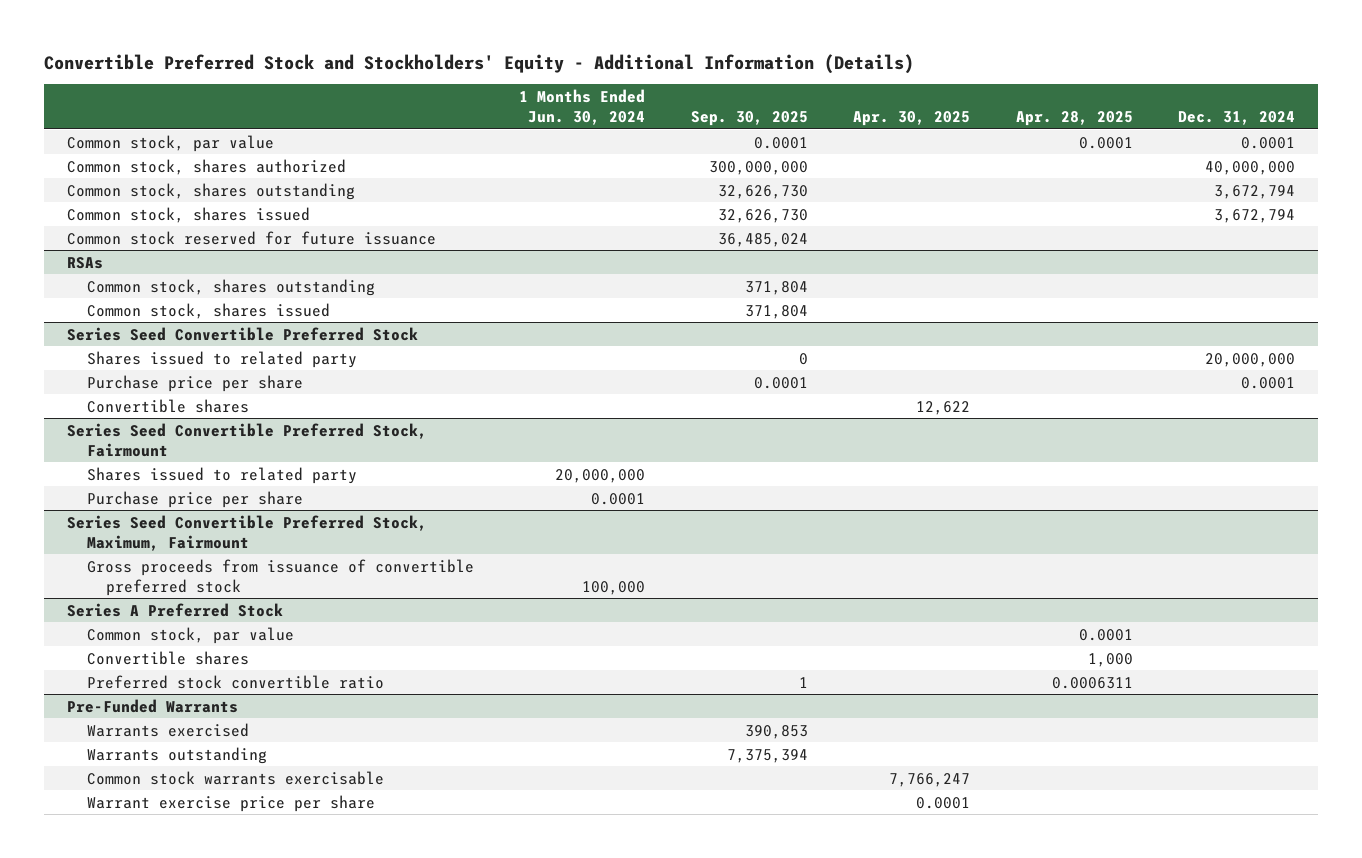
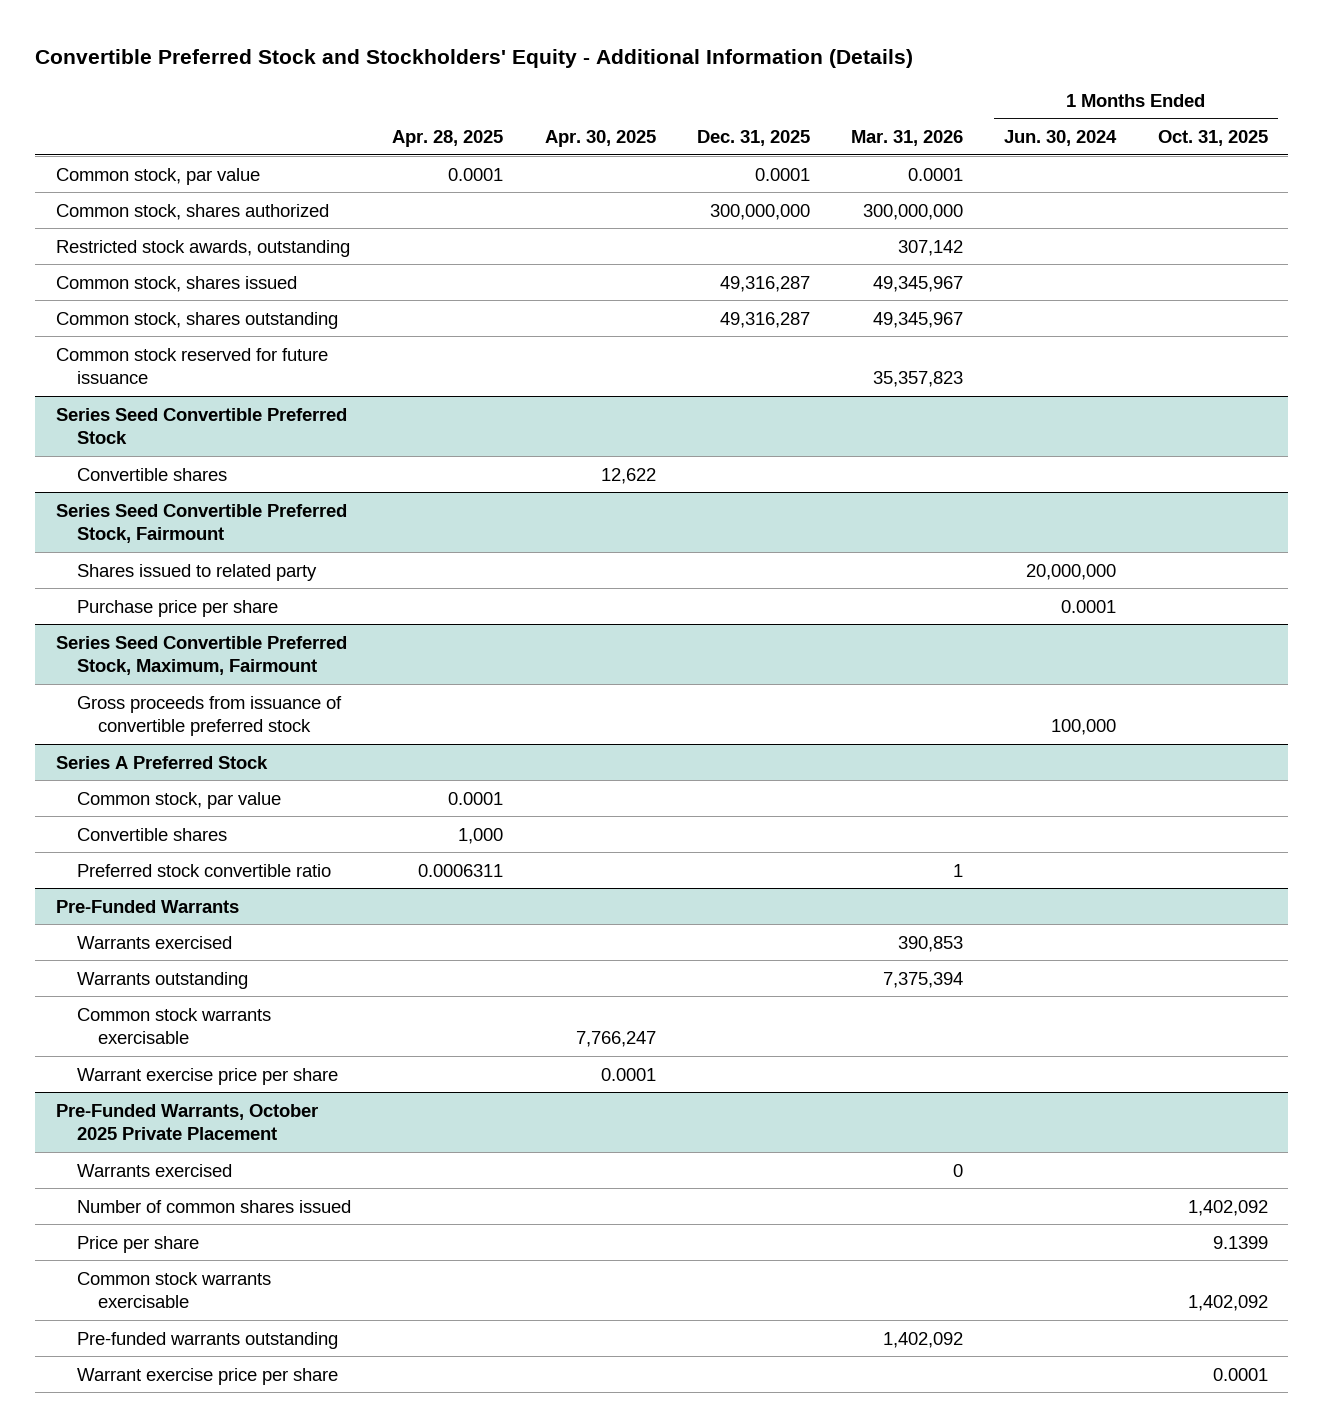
[690,110,808,126] Sep. 30, 2025 -> none
[1178,110,1296,125] Dec. 31, 2024 -> none
none -> [696,130,810,147] Dec. 31, 2025
none -> [851,130,964,147] Mar. 31, 2026
none -> [1157,130,1268,147] Oct. 31, 2025
none -> [56,239,351,257] Restricted stock awards, outstanding
[67,182,356,200] Common stock, shares outstanding -> [56,311,339,329] Common stock, shares outstanding
[67,256,104,269] RSAs -> none
[86,278,375,296] Common stock, shares outstanding -> none
[86,302,330,319] Common stock, shares issued -> none
[86,350,357,368] Shares issued to related party -> none
[86,374,303,392] Purchase price per share -> none
none -> [56,1103,319,1141] Pre-Funded Warrants, October 2025 Private Placement
none -> [77,1163,233,1177] Warrants exercised
none -> [77,1199,352,1213] Number of common shares issued
none -> [77,1235,200,1253] Price per share
none -> [77,1271,272,1309] Common stock warrants exercisable
none -> [77,1331,339,1349] Pre-funded warrants outstanding
none -> [77,1367,339,1385] Warrant exercise price per share

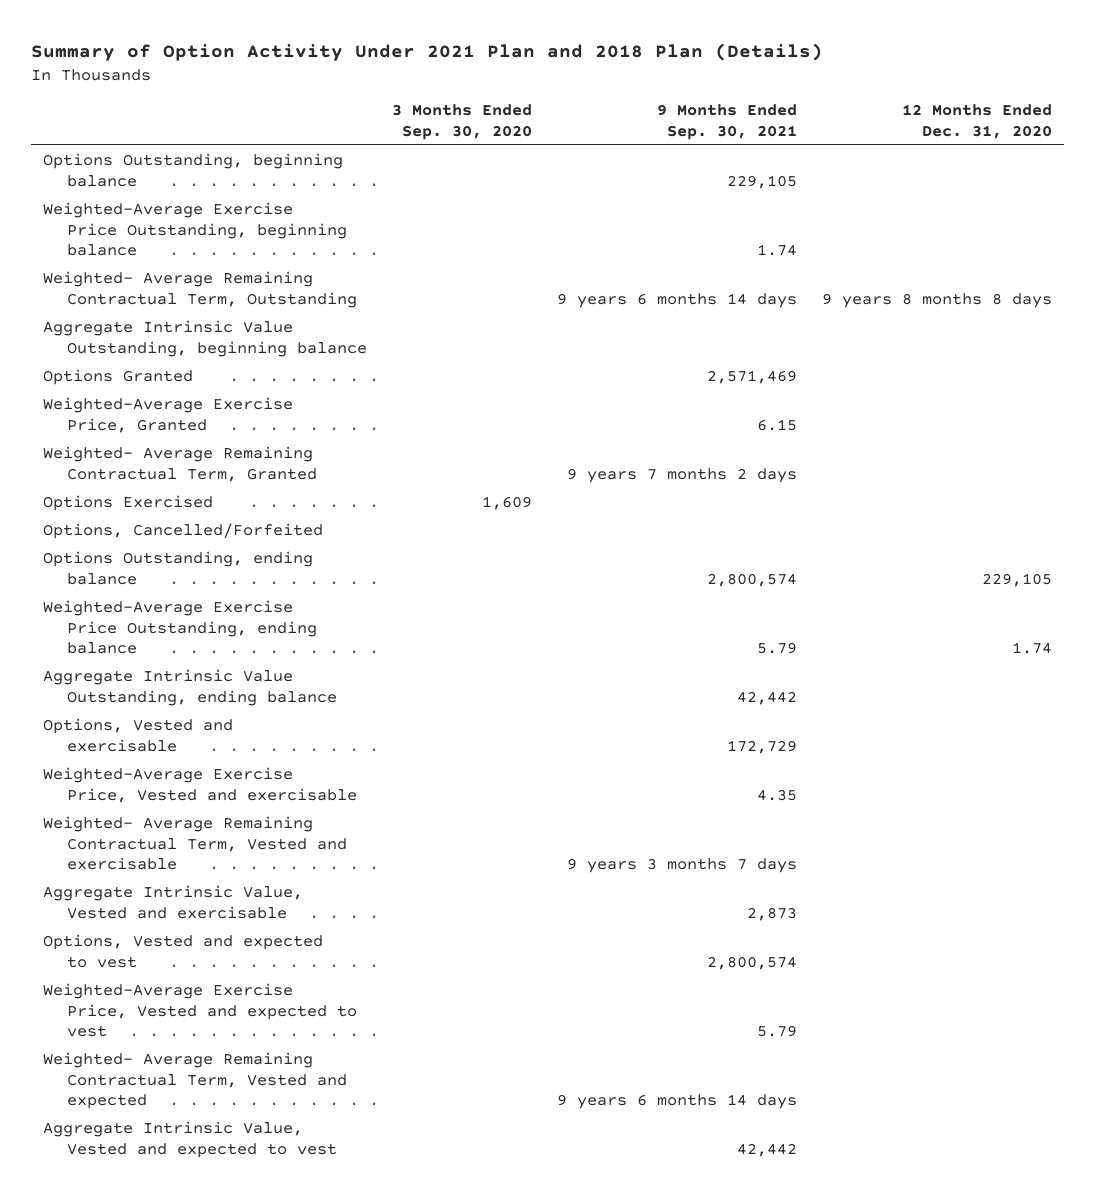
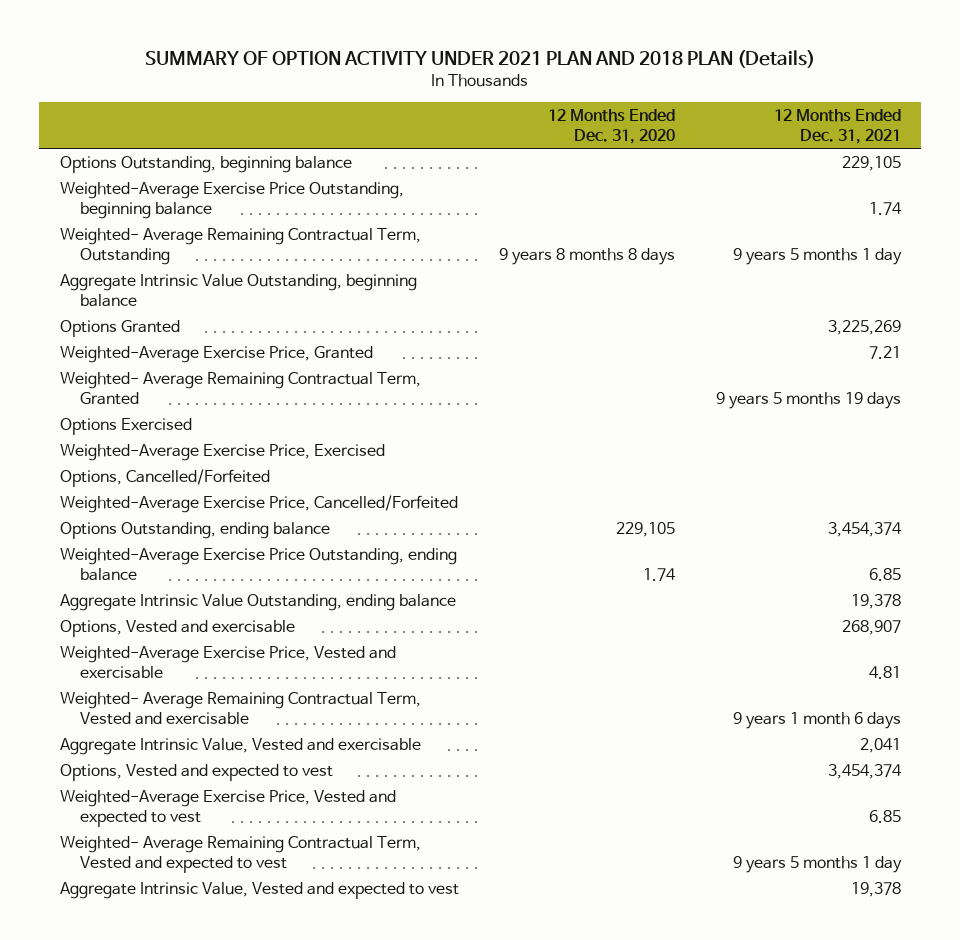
[30,42,823,61] Summary of Option Activity Under 2021 Plan and 2018 Plan (Details) -> [145,49,816,68] SUMMARY OF OPTION ACTIVITY UNDER 2021 PLAN AND 2018 PLAN (Details)
[391,104,532,140] 3 Months Ended Sep. 30, 2020 -> none
[656,104,797,140] 9 Months Ended Sep. 30, 2021 -> none
none -> [773,109,901,145] 12 Months Ended Dec. 31, 2021
none -> [59,443,385,461] Weighted-Average Exercise Price, Exercised
none -> [59,494,458,513] Weighted-Average Exercise Price, Cancelled/Forfeited
[43,1051,348,1110] Weighted- Average Remaining Contractual Term, Vested and expected -> [59,835,421,873] Weighted- Average Remaining Contractual Term, Vested and expected to vest

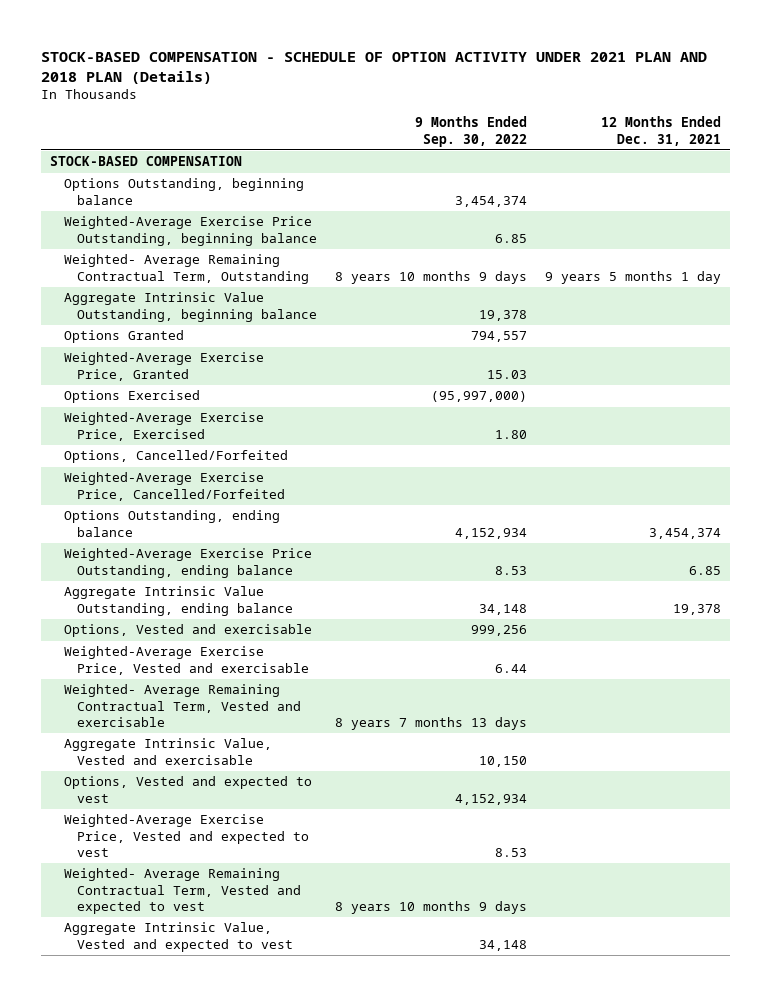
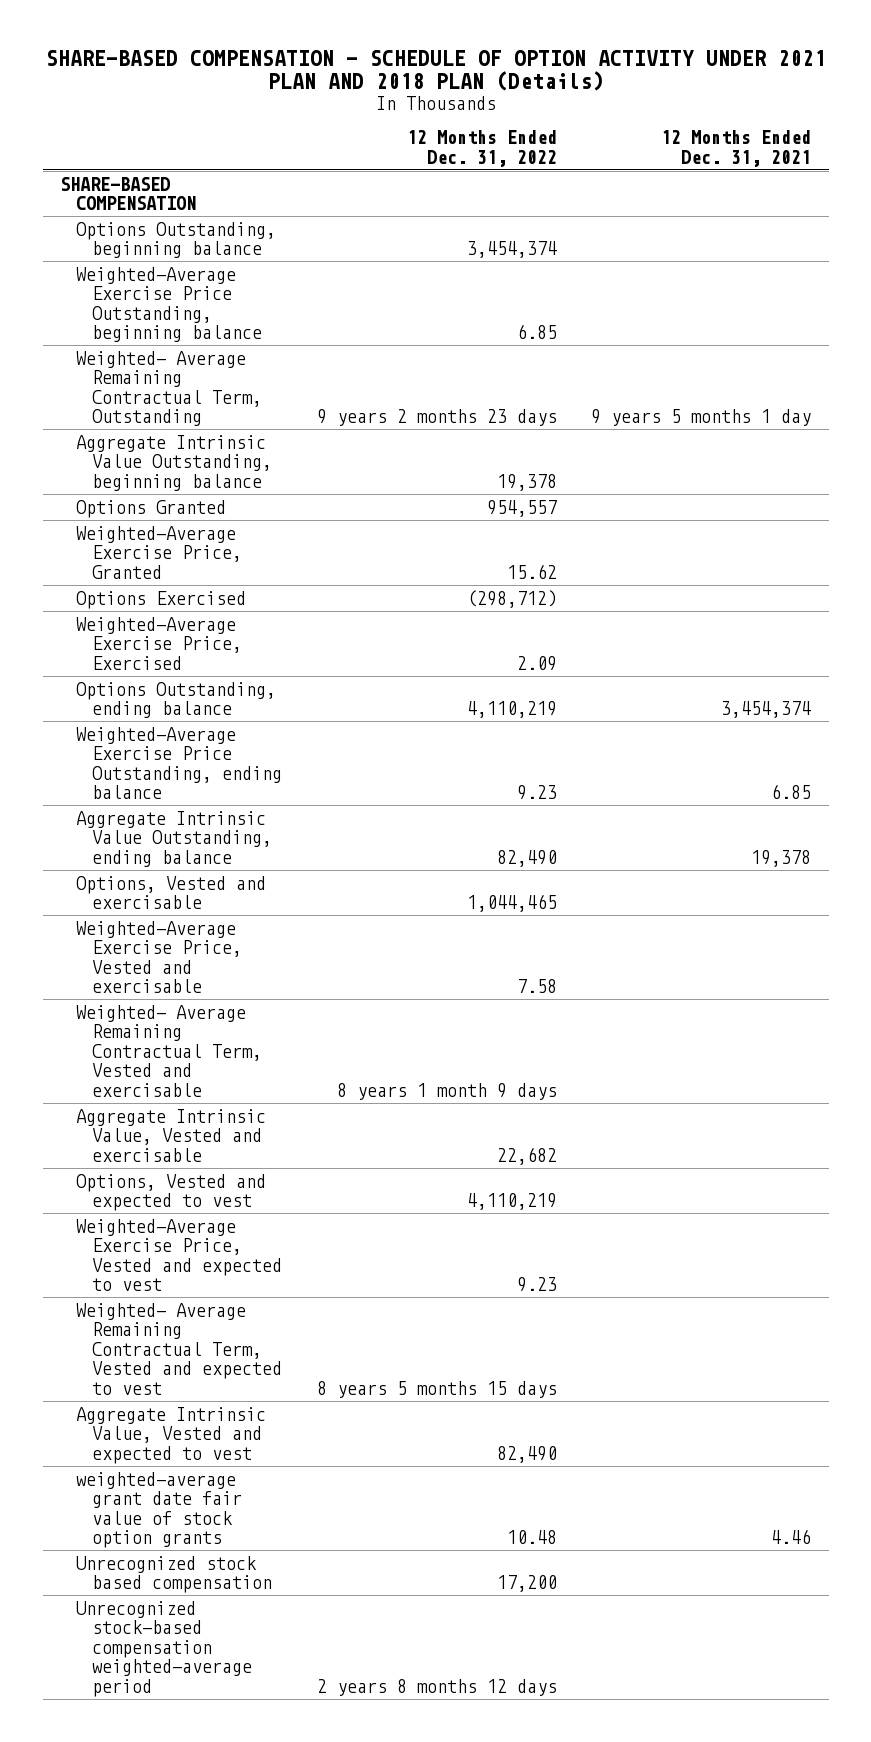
[41,51,708,84] STOCK-BASED COMPENSATION - SCHEDULE OF OPTION ACTIVITY UNDER 2021 PLAN AND 2018 PLAN (Details) -> [45,50,826,92] SHARE-BASED COMPENSATION - SCHEDULE OF OPTION ACTIVITY UNDER 2021 PLAN AND 2018 PLAN (Details)
[415,116,528,147] 9 Months Ended Sep. 30, 2022 -> none
none -> [406,130,557,167] 12 Months Ended Dec. 31, 2022
[50,156,243,167] STOCK-BASED COMPENSATION -> [60,176,196,211] SHARE-BASED COMPENSATION
[63,450,288,464] Options, Cancelled/Forfeited -> none
[63,472,286,501] Weighted-Average Exercise Price, Cancelled/Forfeited -> none
none -> [75,1471,242,1549] weighted-average grant date fair value of stock option grants
none -> [75,1555,272,1594] Unrecognized stock based compensation
none -> [75,1600,252,1697] Unrecognized stock-based compensation weighted-average period

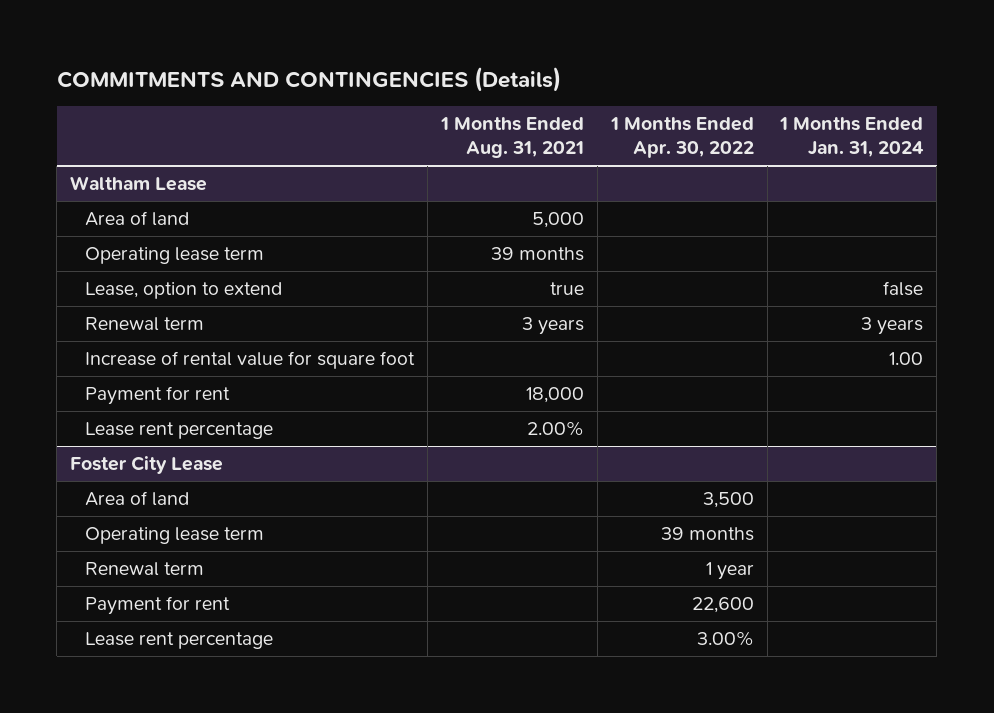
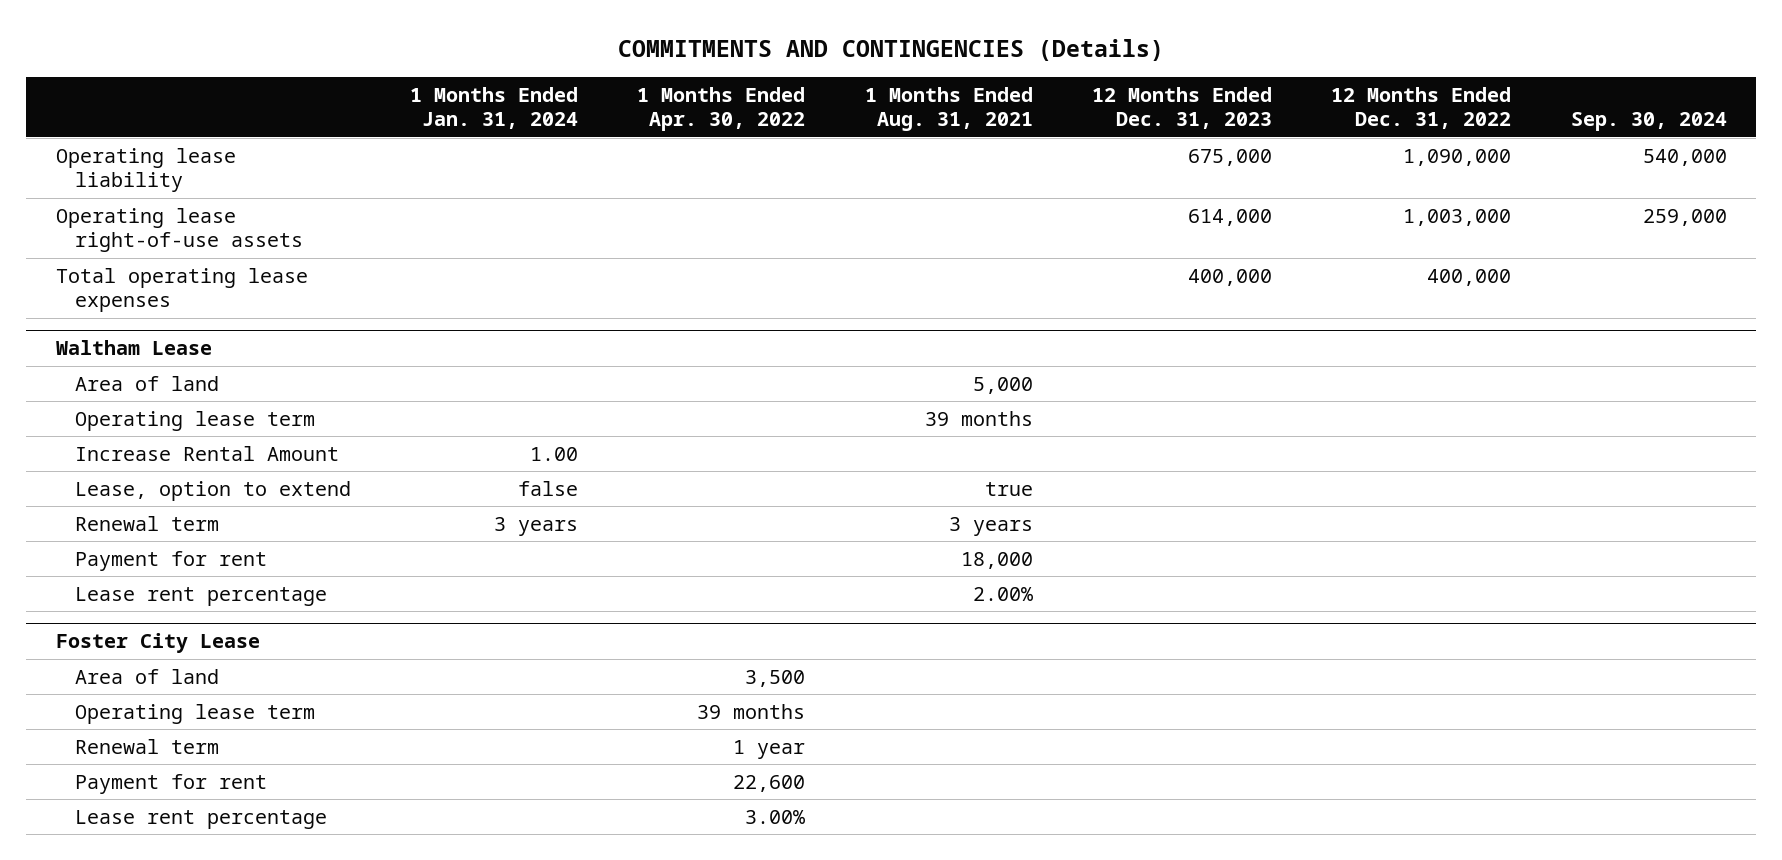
none -> [1091,86,1272,130] 12 Months Ended Dec. 31, 2023
none -> [1331,86,1512,130] 12 Months Ended Dec. 31, 2022
none -> [1570,112,1727,132] Sep. 30, 2024
none -> [55,147,236,193] Operating lease liability
none -> [55,207,303,253] Operating lease right-of-use assets
none -> [55,267,308,313] Total operating lease expenses
none -> [74,445,339,461] Increase Rental Amount
[84,350,415,369] Increase of rental value for square foot -> none

